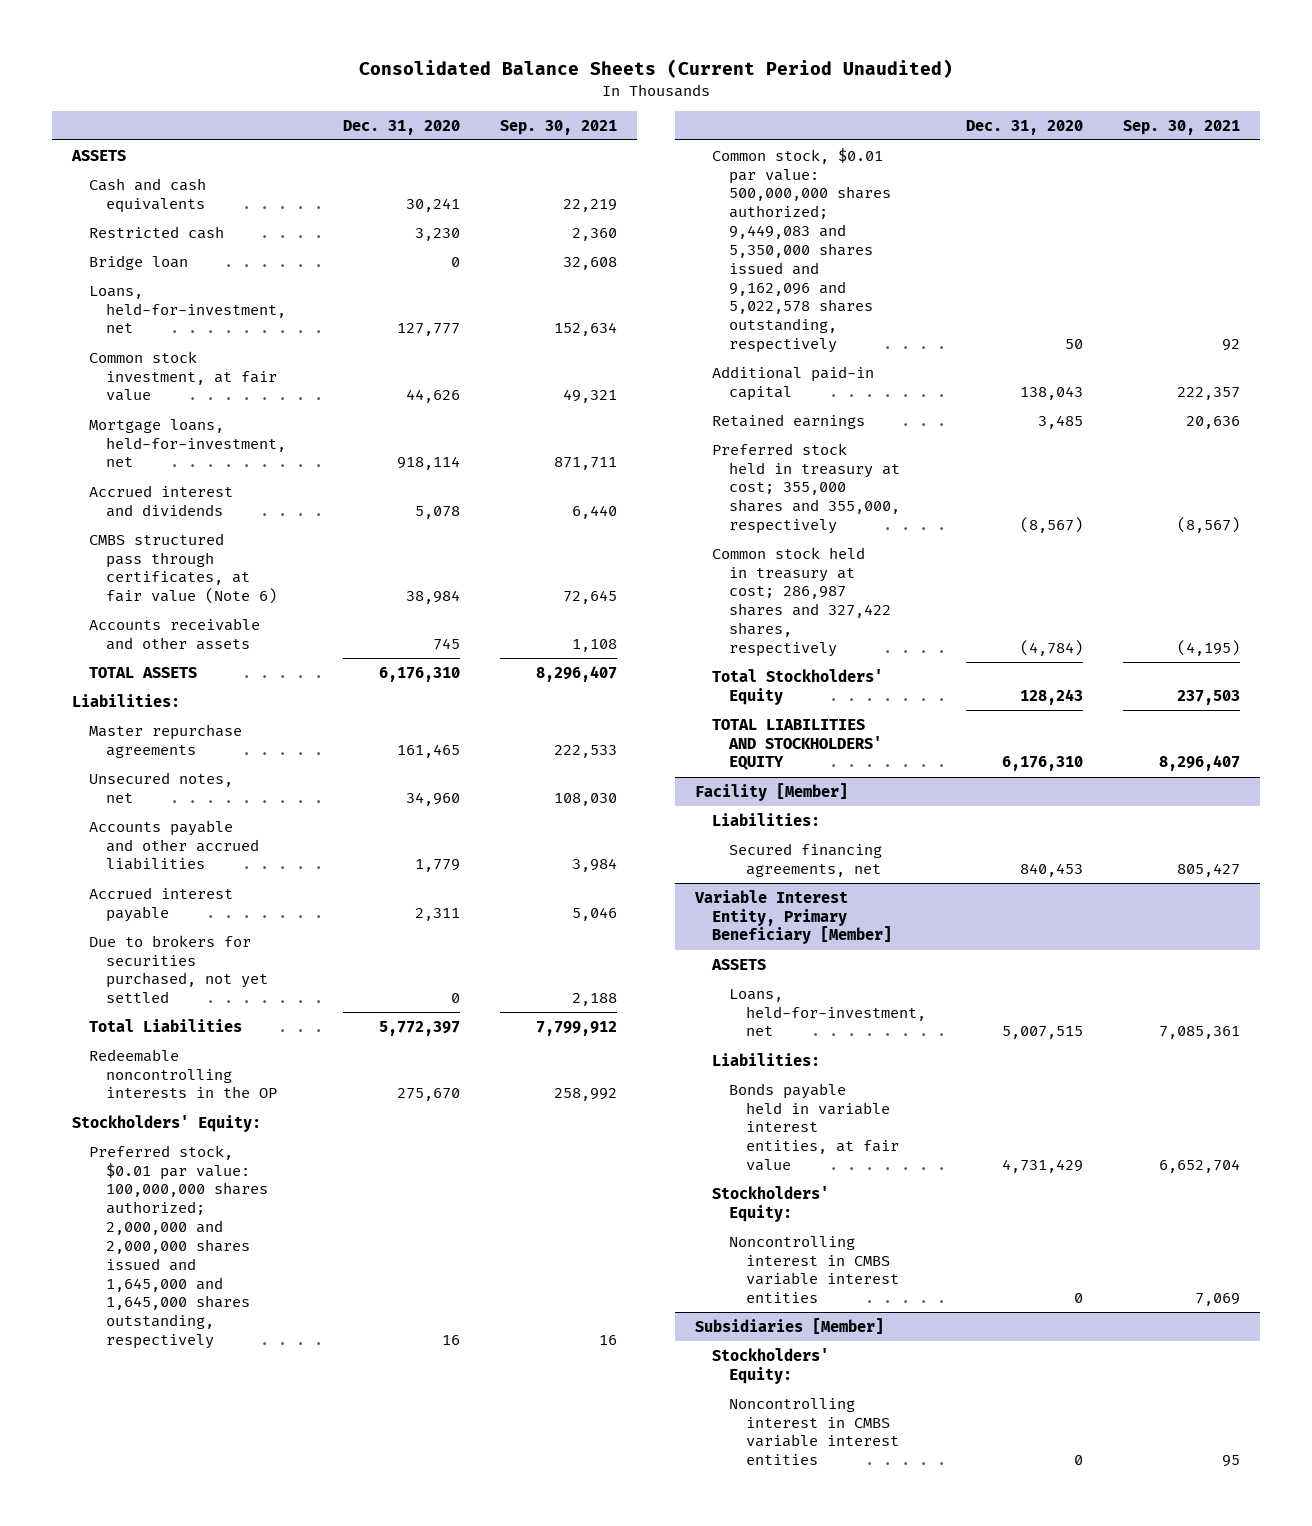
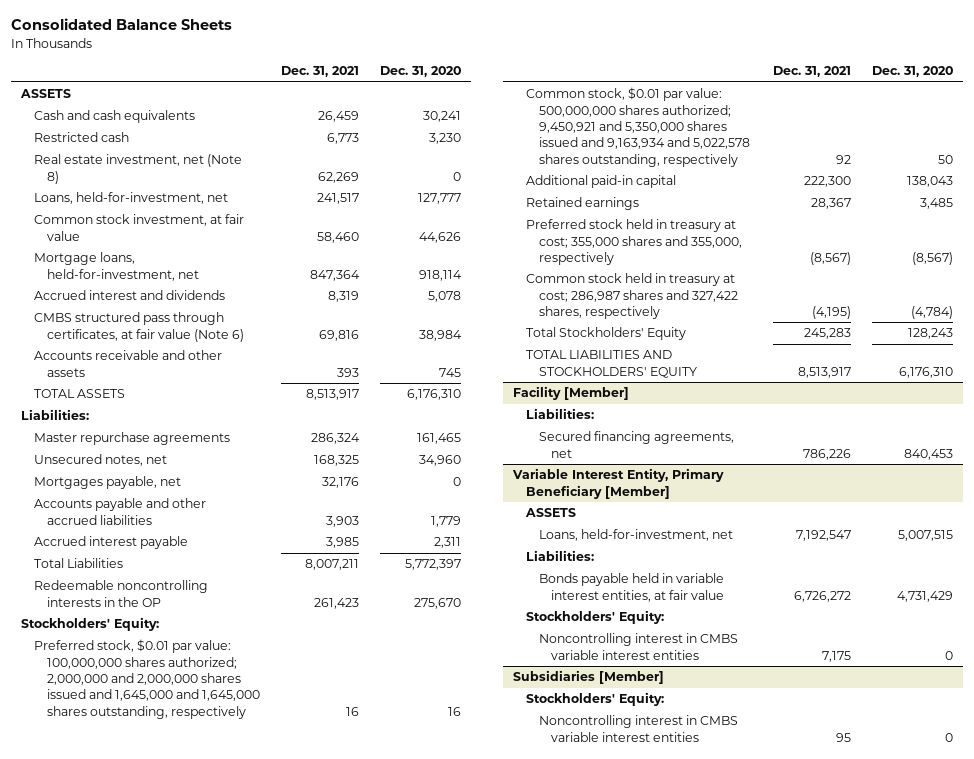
[358,59,953,79] Consolidated Balance Sheets (Current Period Unaudited) -> [10,18,232,31] Consolidated Balance Sheets
[499,119,617,135] Sep. 30, 2021 -> none
none -> [280,66,359,78] Dec. 31, 2021
[88,254,188,270] Bridge loan -> none
none -> [34,154,243,184] Real estate investment, net (Note 8)
none -> [34,476,182,490] Mortgages payable, net
[88,934,268,1004] Due to brokers for securities purchased, not yet settled -> none
[712,147,892,354] Common stock, $0.01 par value: 500,000,000 shares authorized; 9,449,083 and 5,350,000 shares issued and 9,162,096 and 5,022,578 shares outstanding, respectively -> [525,87,750,167] Common stock, $0.01 par value: 500,000,000 shares authorized; 9,450,921 and 5,350,000 shares issued and 9,163,934 and 5,022,578 shares outstanding, respectively

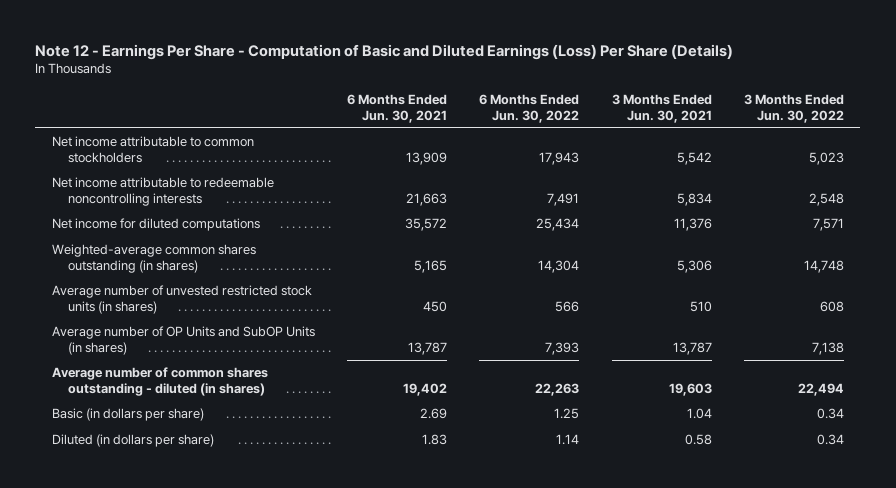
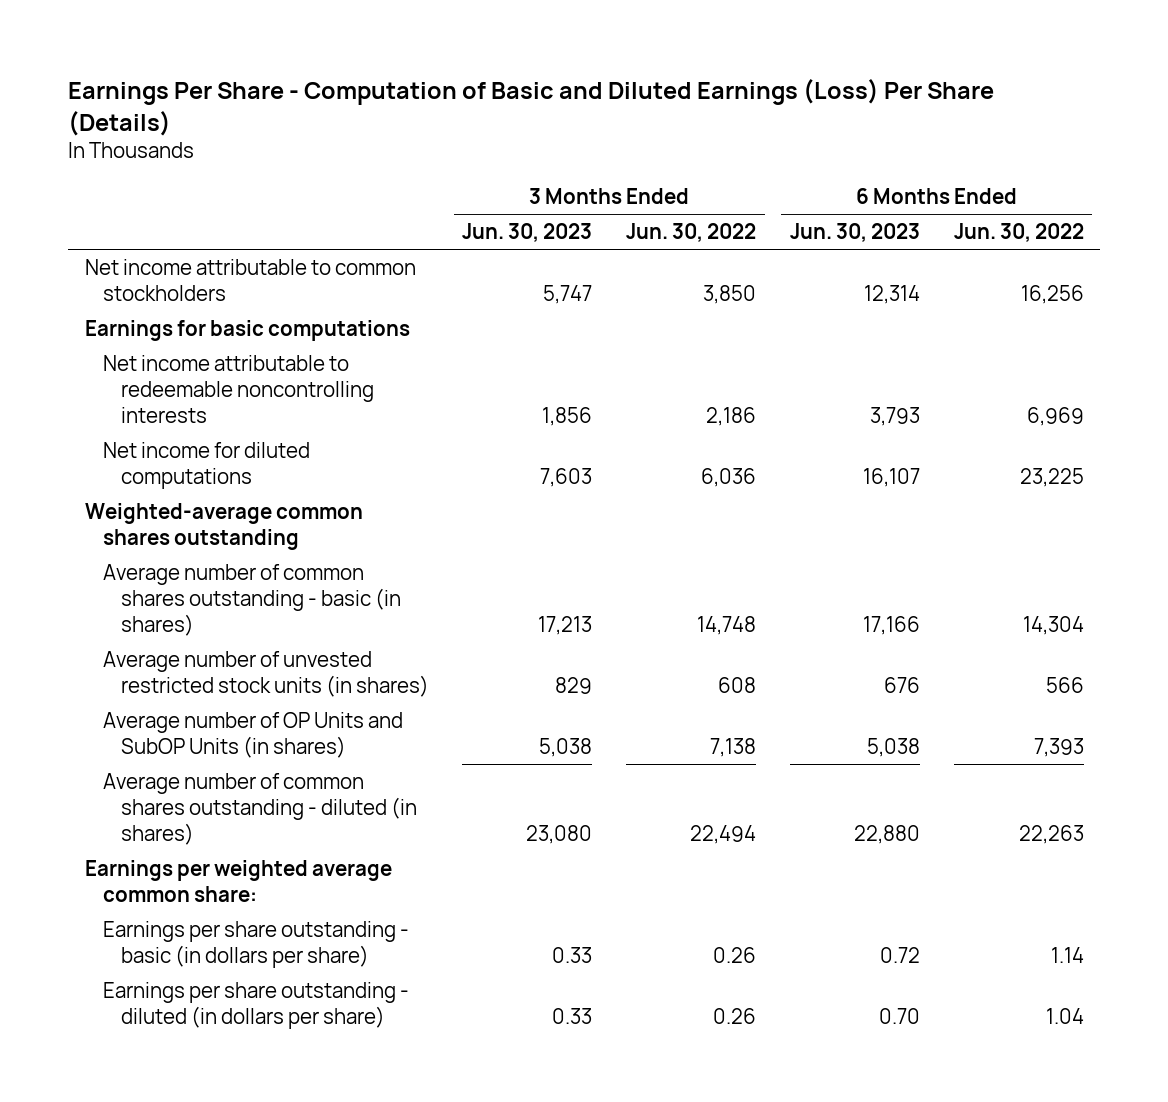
[35,43,734,60] Note 12 - Earnings Per Share - Computation of Basic and Diluted Earnings (Loss) Per Share (Details) -> [67,79,994,136] Earnings Per Share - Computation of Basic and Diluted Earnings (Loss) Per Share (Details)
[346,94,447,123] 6 Months Ended Jun. 30, 2021 -> none
[611,94,712,123] 3 Months Ended Jun. 30, 2021 -> none
none -> [462,223,593,243] Jun. 30, 2023
none -> [789,223,920,243] Jun. 30, 2023
[539,152,580,166] 17,943 -> [1020,284,1084,304] 16,256
[809,152,845,166] 5,023 -> [703,284,757,304] 3,850
none -> [84,320,410,342] Earnings for basic computations
[547,193,580,207] 7,491 -> [1026,406,1084,426] 6,969
[809,193,845,207] 2,548 -> [706,406,757,426] 2,186
[536,218,580,232] 25,434 -> [1019,467,1084,487] 23,225
[813,218,845,232] 7,571 -> [701,467,757,487] 6,036
none -> [84,503,363,550] Weighted-average common shares outstanding
[51,244,256,274] Weighted-average common shares outstanding (in shares) -> [102,564,401,636] Average number of common shares outstanding - basic (in shares)
none -> [84,860,392,902] Earnings per weighted average common share:
[51,408,204,422] Basic (in dollars per share) -> [102,921,409,968] Earnings per share outstanding - basic (in dollars per share)
[554,408,580,420] 1.25 -> [1050,946,1084,963] 1.14
[817,408,845,420] 0.34 -> [713,946,757,963] 0.26
[51,434,214,448] Diluted (in dollars per share) -> [102,982,409,1029] Earnings per share outstanding - diluted (in dollars per share)
[556,434,580,446] 1.14 -> [1045,1007,1084,1024] 1.04
[817,434,845,446] 0.34 -> [713,1007,757,1024] 0.26

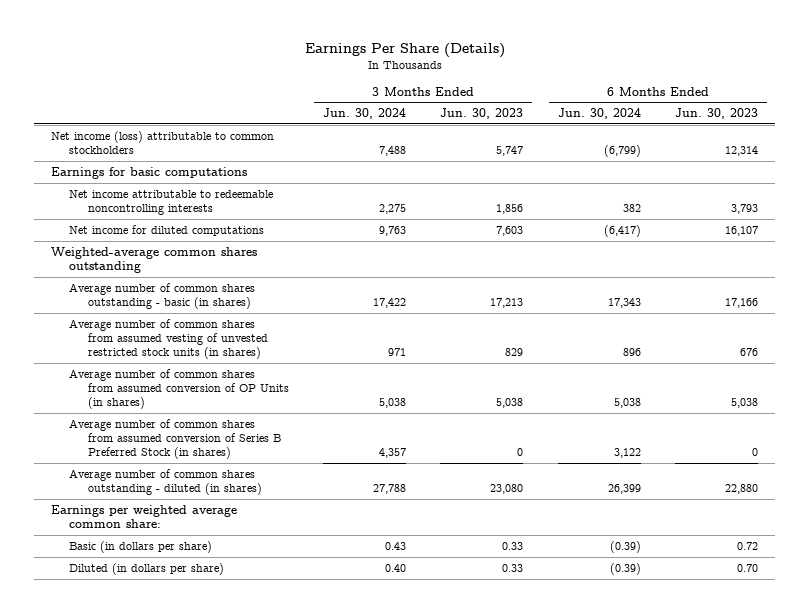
[67,79,994,136] Earnings Per Share - Computation of Basic and Diluted Earnings (Loss) Per Share (Details) -> [304,42,505,58] Earnings Per Share (Details)
[626,223,757,243] Jun. 30, 2022 -> none
[953,223,1084,243] Jun. 30, 2022 -> none
none -> [322,108,406,120] Jun. 30, 2024
none -> [557,108,641,120] Jun. 30, 2024
[84,259,416,301] Net income attributable to common stockholders -> [51,130,275,154] Net income (loss) attributable to common stockholders
[102,651,429,697] Average number of unvested restricted stock units (in shares) -> [69,318,268,359] Average number of common shares from assumed vesting of unvested restricted stock units (in shares)
[102,712,403,758] Average number of OP Units and SubOP Units (in shares) -> [69,368,289,409] Average number of common shares from assumed conversion of OP Units (in shares)
none -> [69,418,281,459] Average number of common shares from assumed conversion of Series B Preferred Stock (in shares)
[102,921,409,968] Earnings per share outstanding - basic (in dollars per share) -> [69,540,213,553] Basic (in dollars per share)
[102,982,409,1029] Earnings per share outstanding - diluted (in dollars per share) -> [69,562,225,575] Diluted (in dollars per share)

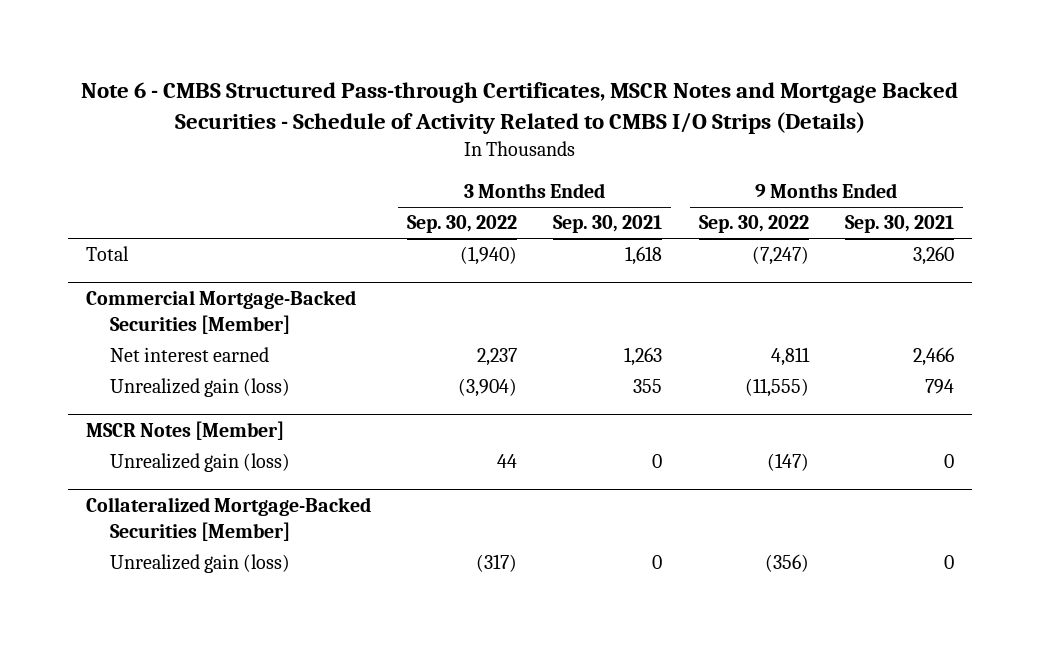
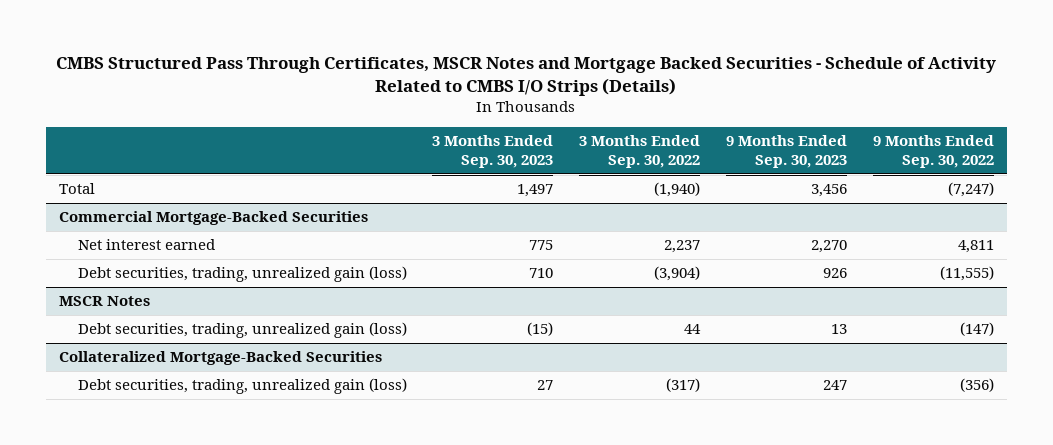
[80,82,958,135] Note 6 - CMBS Structured Pass-through Certificates, MSCR Notes and Mortgage Backed Securities - Schedule of Activity Related to CMBS I/O Strips (Details) -> [56,56,997,97] CMBS Structured Pass Through Certificates, MSCR Notes and Mortgage Backed Securities - Schedule of Activity Related to CMBS I/O Strips (Details)
[553,215,663,234] Sep. 30, 2021 -> none
[844,215,954,234] Sep. 30, 2021 -> none
none -> [432,135,554,169] 3 Months Ended Sep. 30, 2023
none -> [726,135,848,169] 9 Months Ended Sep. 30, 2023
[85,290,356,335] Commercial Mortgage-Backed Securities [Member] -> [58,211,368,226] Commercial Mortgage-Backed Securities
[110,378,291,398] Unrealized gain (loss) -> [77,266,407,283] Debt securities, trading, unrealized gain (loss)
[85,421,284,441] MSCR Notes [Member] -> [58,296,150,307] MSCR Notes
[110,453,291,473] Unrealized gain (loss) -> [77,322,407,339] Debt securities, trading, unrealized gain (loss)
[85,497,371,542] Collateralized Mortgage-Backed Securities [Member] -> [58,351,382,366] Collateralized Mortgage-Backed Securities
[110,554,291,574] Unrealized gain (loss) -> [77,378,407,395] Debt securities, trading, unrealized gain (loss)

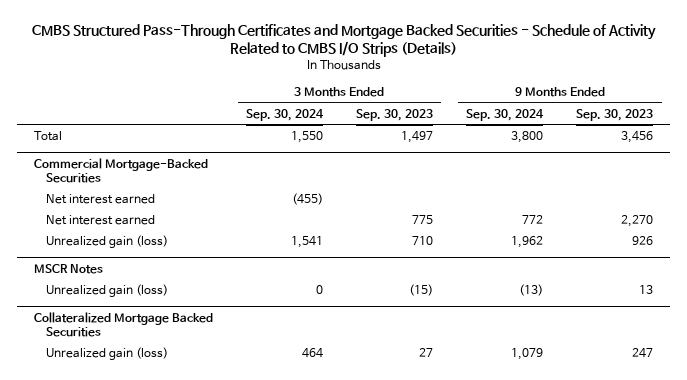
[56,56,997,97] CMBS Structured Pass Through Certificates, MSCR Notes and Mortgage Backed Securities - Schedule of Activity Related to CMBS I/O Strips (Details) -> [31,24,656,58] CMBS Structured Pass-Through Certificates and Mortgage Backed Securities - Schedule of Activity Related to CMBS I/O Strips (Details)
[579,135,701,169] 3 Months Ended Sep. 30, 2022 -> none
[872,135,994,169] 9 Months Ended Sep. 30, 2022 -> none
none -> [245,108,324,121] Sep. 30, 2024
none -> [466,108,545,121] Sep. 30, 2024
none -> [46,193,156,204] Net interest earned
[77,266,407,283] Debt securities, trading, unrealized gain (loss) -> [46,234,169,248] Unrealized gain (loss)
[77,322,407,339] Debt securities, trading, unrealized gain (loss) -> [46,283,169,297] Unrealized gain (loss)
[58,351,382,366] Collateralized Mortgage-Backed Securities -> [33,311,213,337] Collateralized Mortgage Backed Securities
[77,378,407,395] Debt securities, trading, unrealized gain (loss) -> [46,346,169,360] Unrealized gain (loss)

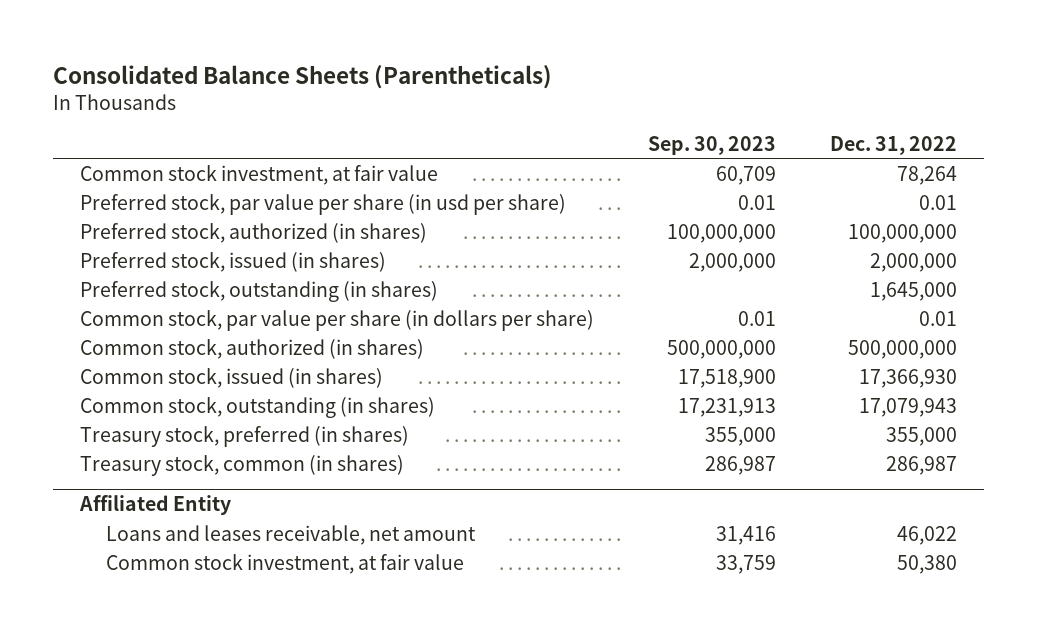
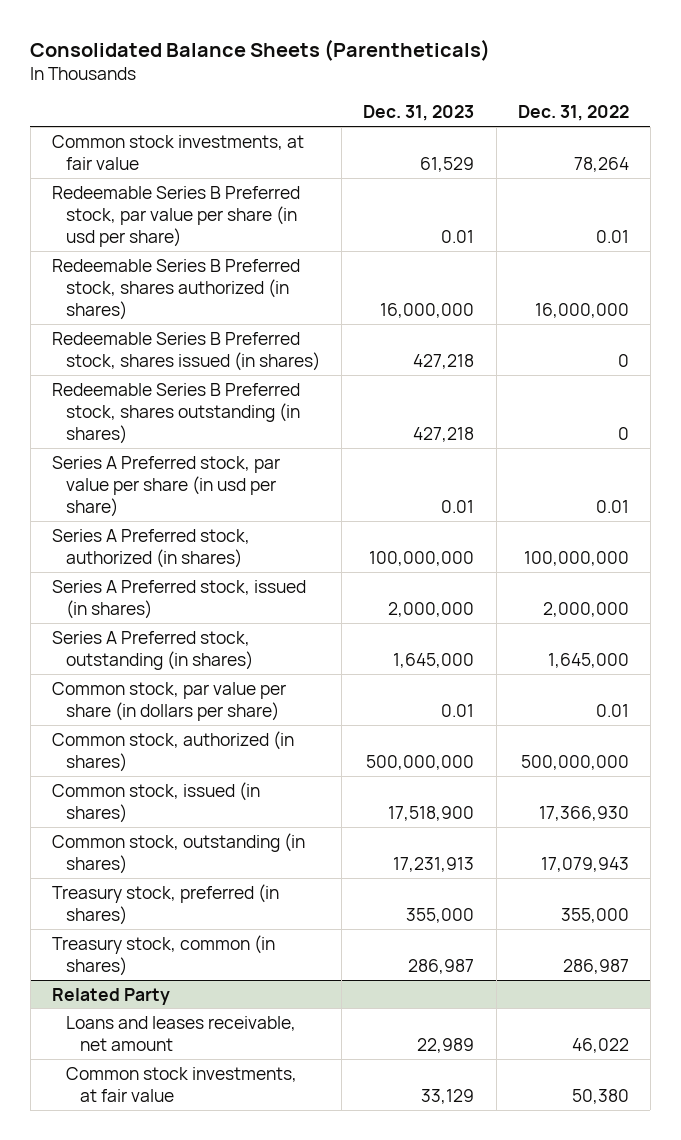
[648,135,777,155] Sep. 30, 2023 -> none
none -> [363,105,475,122] Dec. 31, 2023
[80,164,439,185] Common stock investment, at fair value -> [51,134,304,170] Common stock investments, at fair value
none -> [51,185,300,248] Redeemable Series B Preferred stock, par value per share (in usd per share)
none -> [51,258,300,321] Redeemable Series B Preferred stock, shares authorized (in shares)
none -> [51,331,320,371] Redeemable Series B Preferred stock, shares issued (in shares)
none -> [51,382,300,445] Redeemable Series B Preferred stock, shares outstanding (in shares)
[80,193,567,215] Preferred stock, par value per share (in usd per share) -> [51,455,280,518] Series A Preferred stock, par value per share (in usd per share)
[80,222,428,243] Preferred stock, authorized (in shares) -> [51,528,250,568] Series A Preferred stock, authorized (in shares)
[80,251,387,272] Preferred stock, issued (in shares) -> [51,579,306,619] Series A Preferred stock, issued (in shares)
[80,280,439,302] Preferred stock, outstanding (in shares) -> [51,630,253,670] Series A Preferred stock, outstanding (in shares)
[79,495,232,516] Affiliated Entity -> none
none -> [51,987,170,1005] Related Party
[105,553,464,574] Common stock investment, at fair value -> [65,1066,297,1102] Common stock investments, at fair value

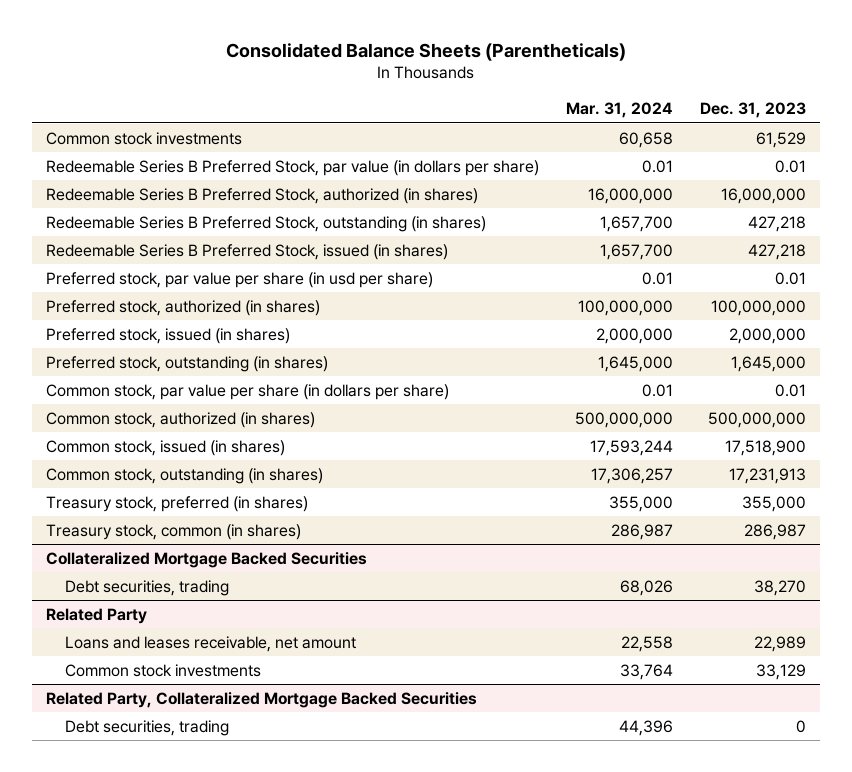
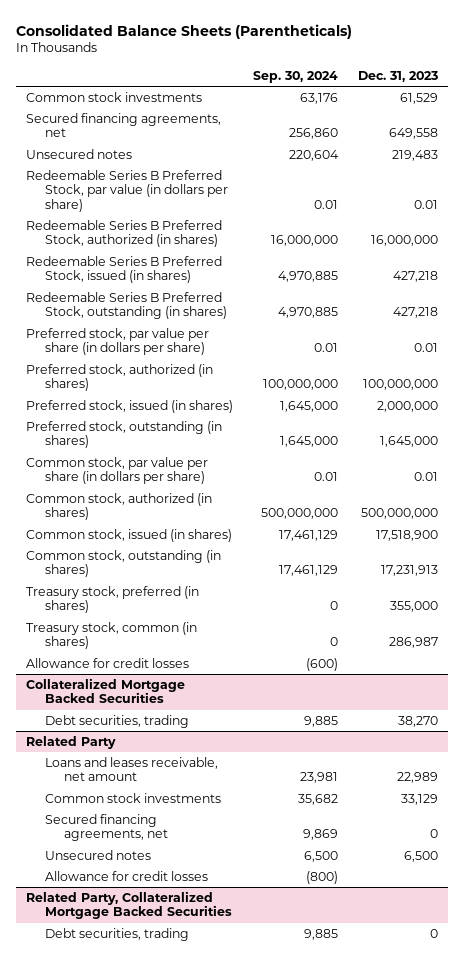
[565,102,673,119] Mar. 31, 2024 -> none
none -> [253,70,339,83] Sep. 30, 2024
none -> [26,113,222,138] Secured financing agreements, net
none -> [26,149,133,160] Unsecured notes
[45,215,486,232] Redeemable Series B Preferred Stock, outstanding (in shares) -> [26,292,228,320] Redeemable Series B Preferred Stock, outstanding (in shares)
[45,271,433,288] Preferred stock, par value per share (in usd per share) -> [26,328,210,356] Preferred stock, par value per share (in dollars per share)
none -> [26,658,190,669] Allowance for credit losses
none -> [45,814,169,842] Secured financing agreements, net
none -> [45,850,152,861] Unsecured notes
none -> [45,871,209,882] Allowance for credit losses

